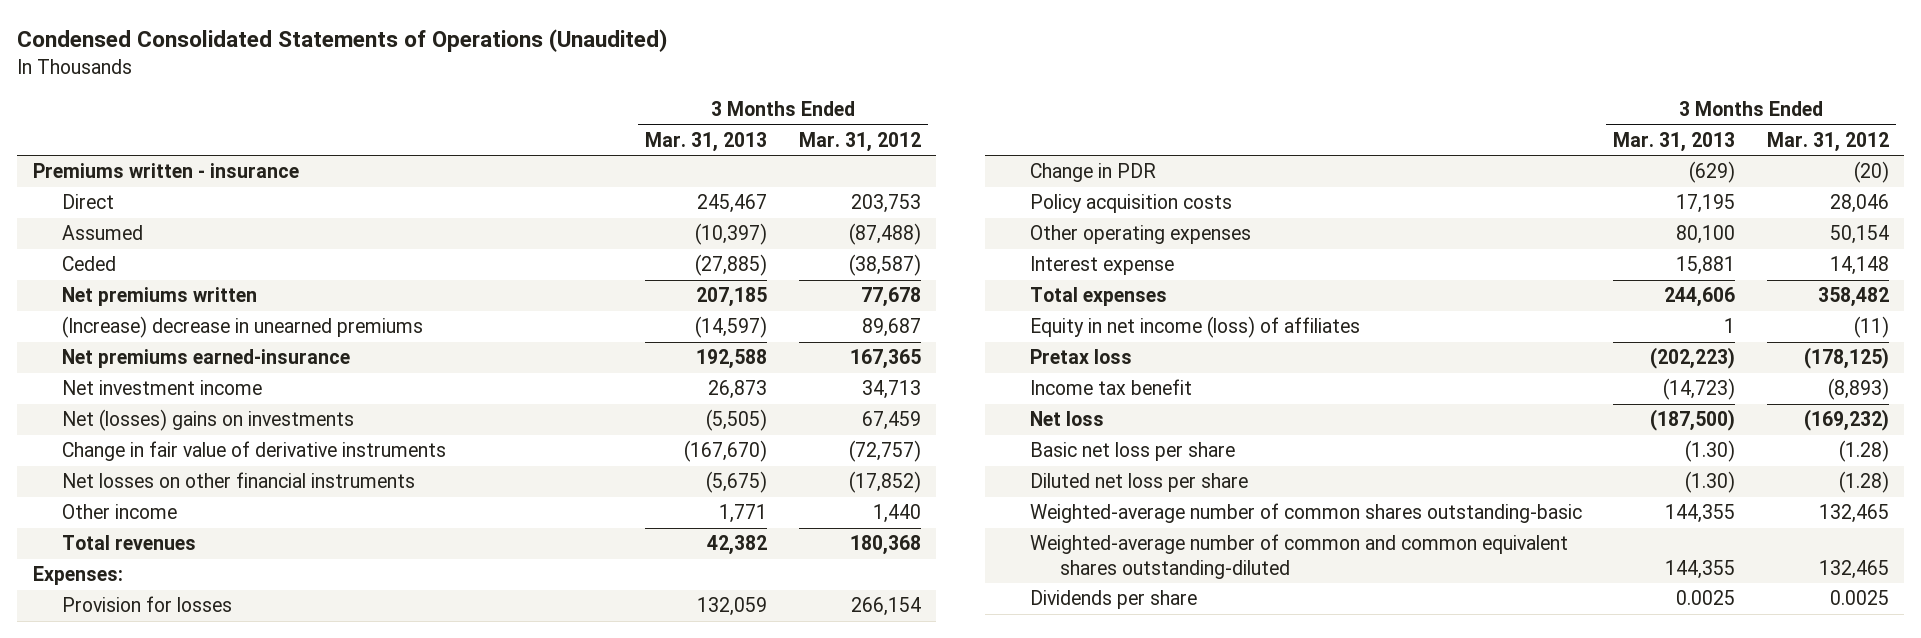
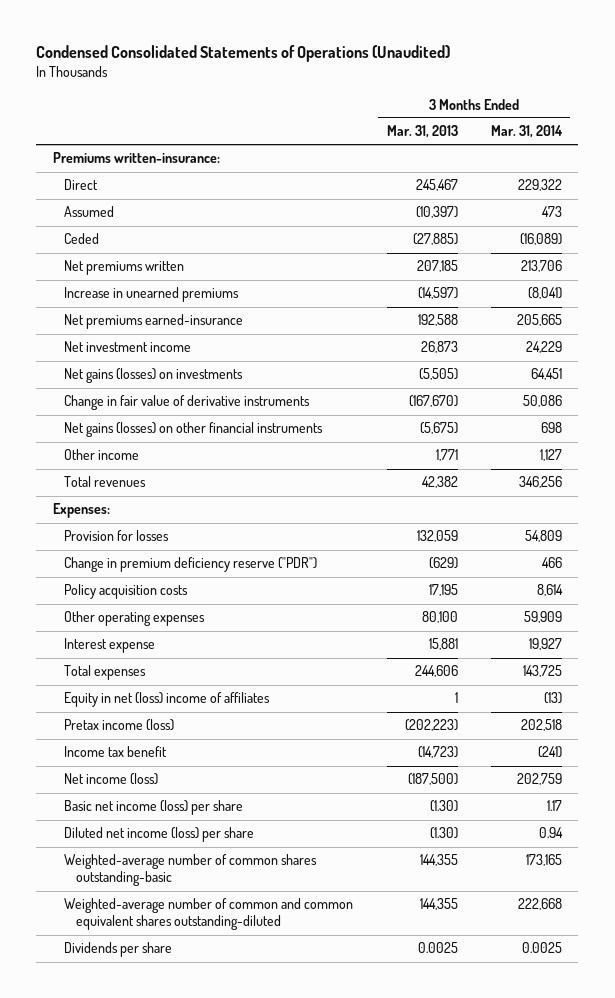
[798,131,921,152] Mar. 31, 2012 -> none
none -> [490,125,563,139] Mar. 31, 2014
[32,163,299,179] Premiums written - insurance -> [52,152,220,164] Premiums written-insurance:
[62,316,424,339] (Increase) decrease in unearned premiums -> [64,287,240,303] Increase in unearned premiums
[62,409,355,432] Net (losses) gains on investments -> [64,368,244,384] Net gains (losses) on investments
[62,472,416,489] Net losses on other financial instruments -> [64,422,324,438] Net gains (losses) on other financial instruments
[1030,163,1157,183] Change in PDR -> [64,557,318,573] Change in premium deficiency reserve ("PDR")
[1030,316,1361,339] Equity in net income (loss) of affiliates -> [64,692,271,708] Equity in net (loss) income of affiliates
[1030,349,1133,365] Pretax loss -> [64,719,175,732] Pretax income (loss)
[1030,411,1105,427] Net loss -> [64,773,159,786] Net income (loss)
[1030,442,1236,462] Basic net loss per share -> [64,800,244,816] Basic net income (loss) per share
[1030,473,1249,493] Diluted net loss per share -> [64,827,255,843] Diluted net income (loss) per share

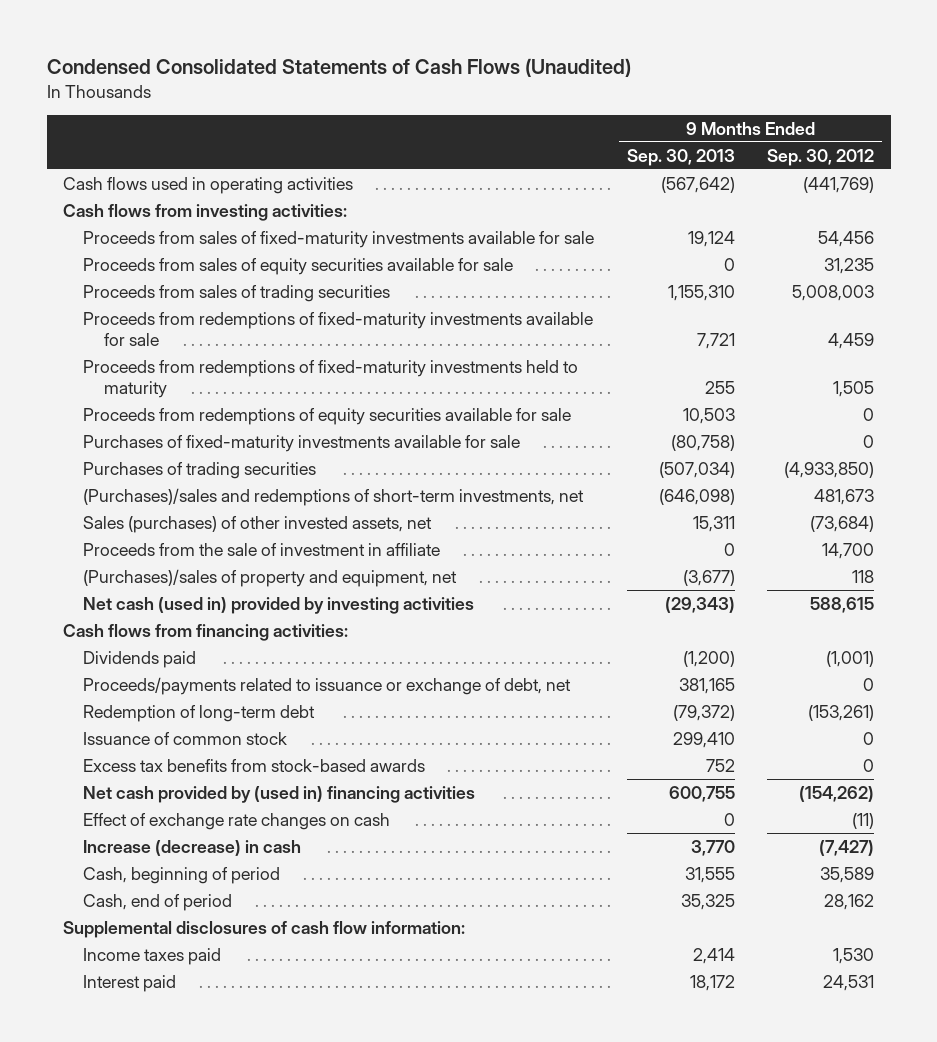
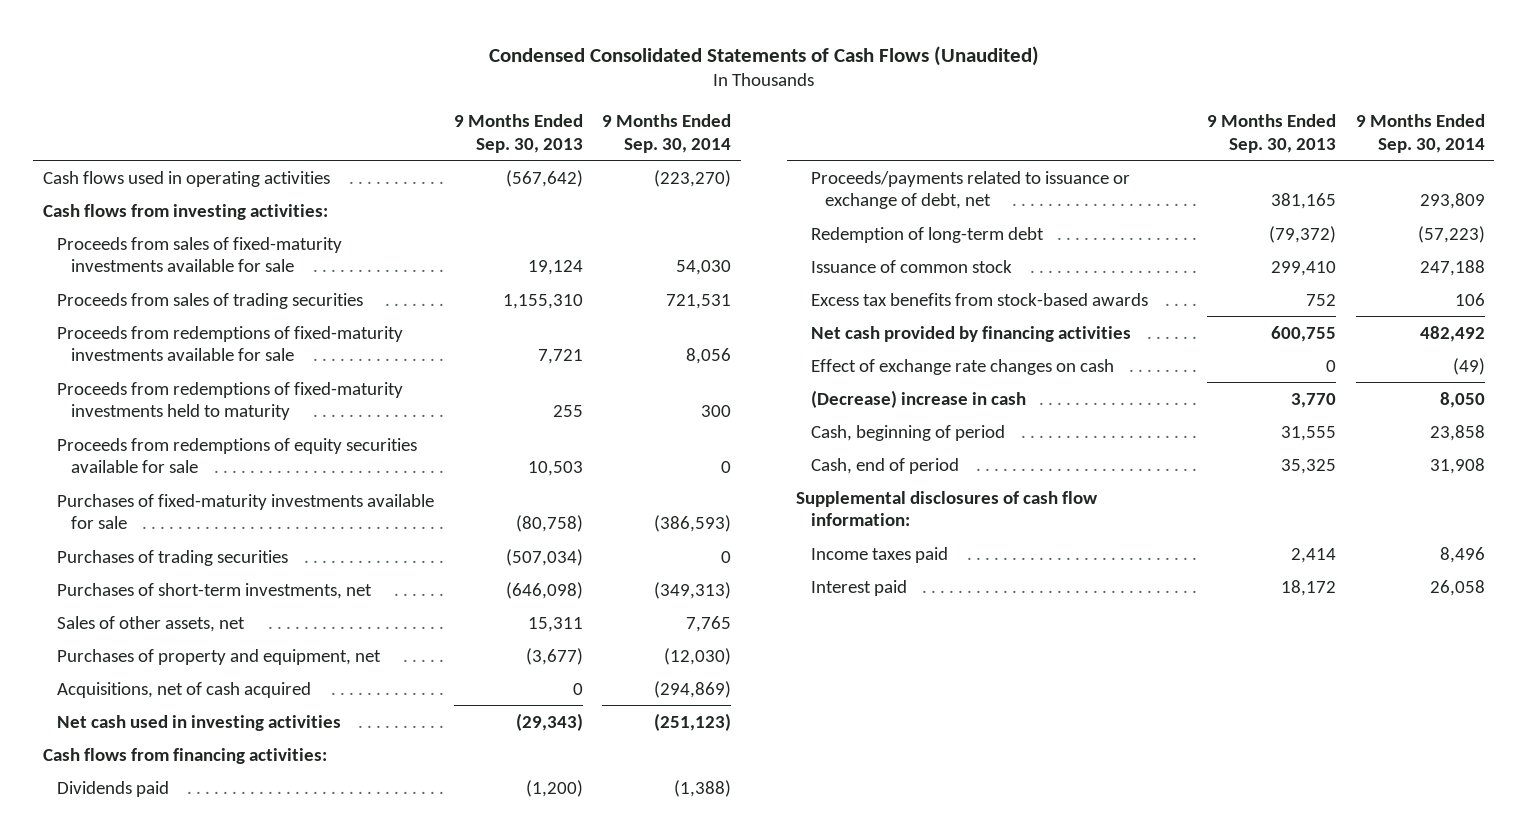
[767,148,875,166] Sep. 30, 2012 -> none
none -> [602,114,732,153] 9 Months Ended Sep. 30, 2014
[83,257,514,275] Proceeds from sales of equity securities available for sale -> none
[83,542,441,556] Proceeds from the sale of investment in affiliate -> none
[83,487,585,506] (Purchases)/sales and redemptions of short-term investments, net -> [57,582,373,599] Purchases of short-term investments, net
[83,515,433,533] Sales (purchases) of other invested assets, net -> [57,615,246,632] Sales of other assets, net
[83,568,458,587] (Purchases)/sales of property and equipment, net -> [57,648,382,665] Purchases of property and equipment, net
none -> [57,681,312,698] Acquisitions, net of cash acquired
[83,596,475,614] Net cash (used in) provided by investing activities -> [57,714,342,731] Net cash used in investing activities
[83,785,476,803] Net cash provided by (used in) financing activities -> [810,325,1131,342] Net cash provided by financing activities
[83,839,302,856] Increase (decrease) in cash -> [810,389,1026,408] (Decrease) increase in cash

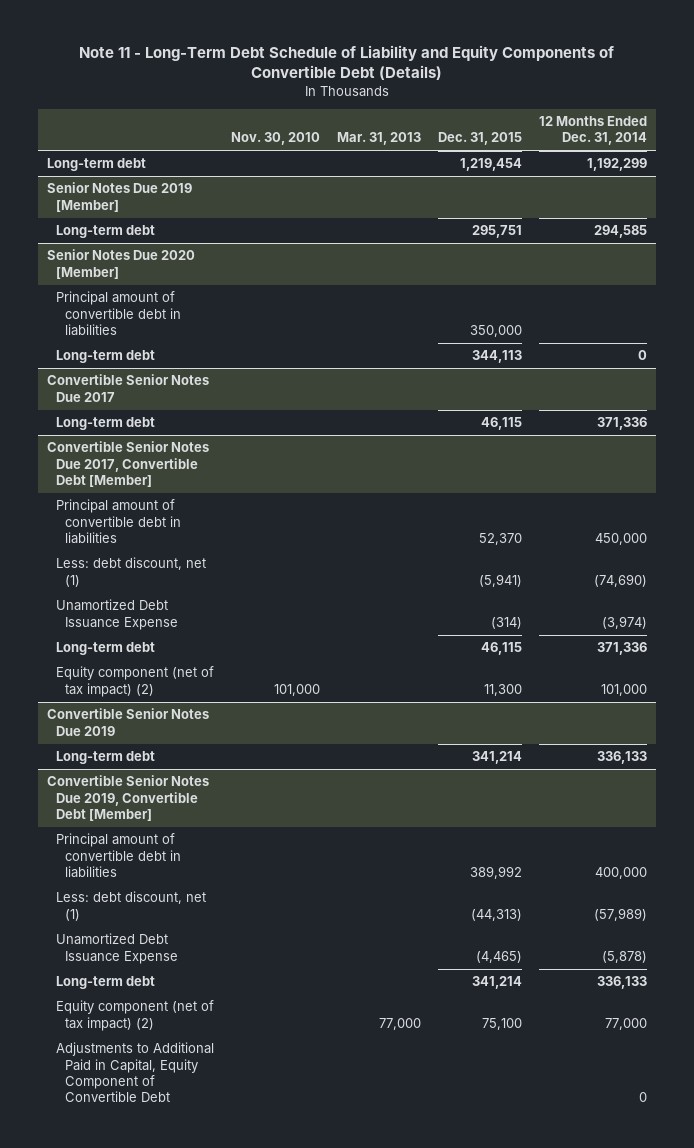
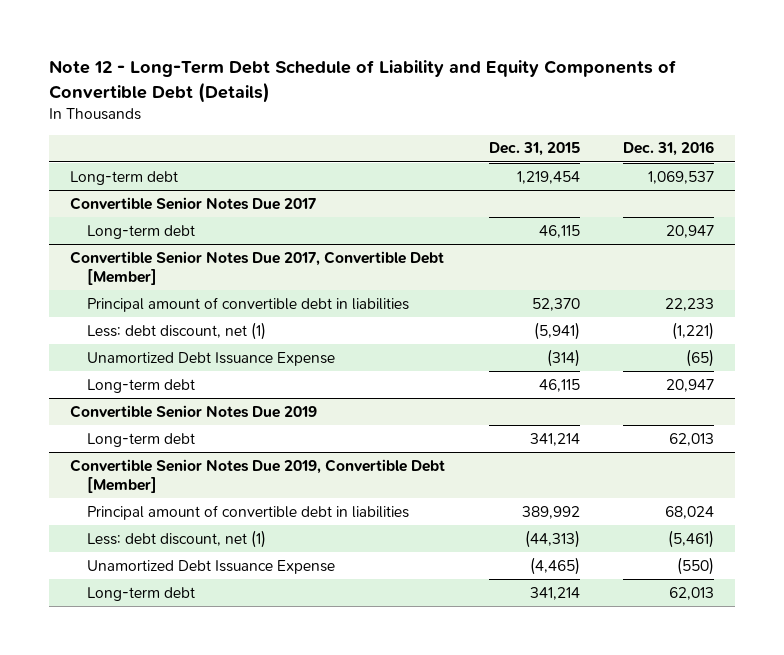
[78,45,614,81] Note 11 - Long-Term Debt Schedule of Liability and Equity Components of Convertible Debt (Details) -> [48,60,676,103] Note 12 - Long-Term Debt Schedule of Liability and Equity Components of Convertible Debt (Details)
[230,132,320,146] Nov. 30, 2010 -> none
[336,132,421,146] Mar. 31, 2013 -> none
[539,116,648,146] 12 Months Ended Dec. 31, 2014 -> none
none -> [622,141,714,157] Dec. 31, 2016
[46,182,192,212] Senior Notes Due 2019 [Member] -> none
[55,225,155,239] Long-term debt -> none
[46,249,195,279] Senior Notes Due 2020 [Member] -> none
[55,291,181,336] Principal amount of convertible debt in liabilities -> none
[55,350,155,364] Long-term debt -> none
[55,666,214,697] Equity component (net of tax impact) (2) -> none
[55,1000,214,1031] Equity component (net of tax impact) (2) -> none
[55,1042,214,1103] Adjustments to Additional Paid in Capital, Equity Component of Convertible Debt -> none

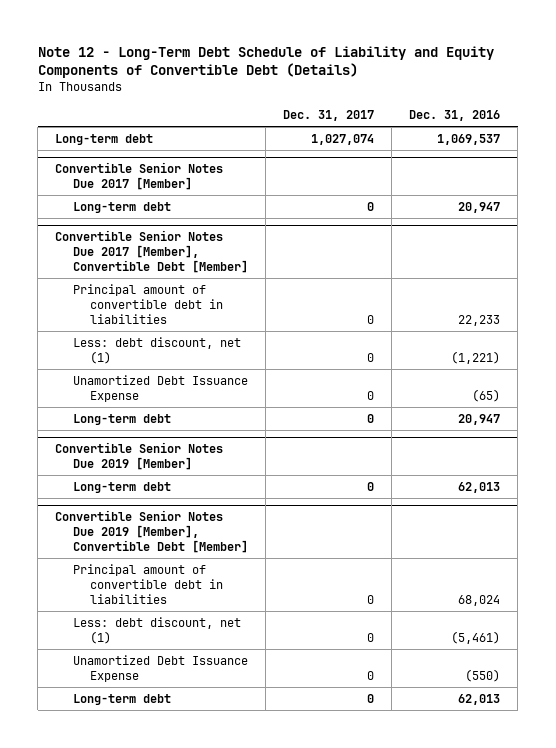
[488,142,580,157] Dec. 31, 2015 -> none
none -> [283,110,375,122] Dec. 31, 2017
[70,196,317,210] Convertible Senior Notes Due 2017 -> [55,162,224,191] Convertible Senior Notes Due 2017 [Member]
[70,250,445,285] Convertible Senior Notes Due 2017, Convertible Debt [Member] -> [55,230,248,274] Convertible Senior Notes Due 2017 [Member], Convertible Debt [Member]
[70,404,318,418] Convertible Senior Notes Due 2019 -> [55,442,224,471] Convertible Senior Notes Due 2019 [Member]
[70,458,446,493] Convertible Senior Notes Due 2019, Convertible Debt [Member] -> [55,510,248,554] Convertible Senior Notes Due 2019 [Member], Convertible Debt [Member]

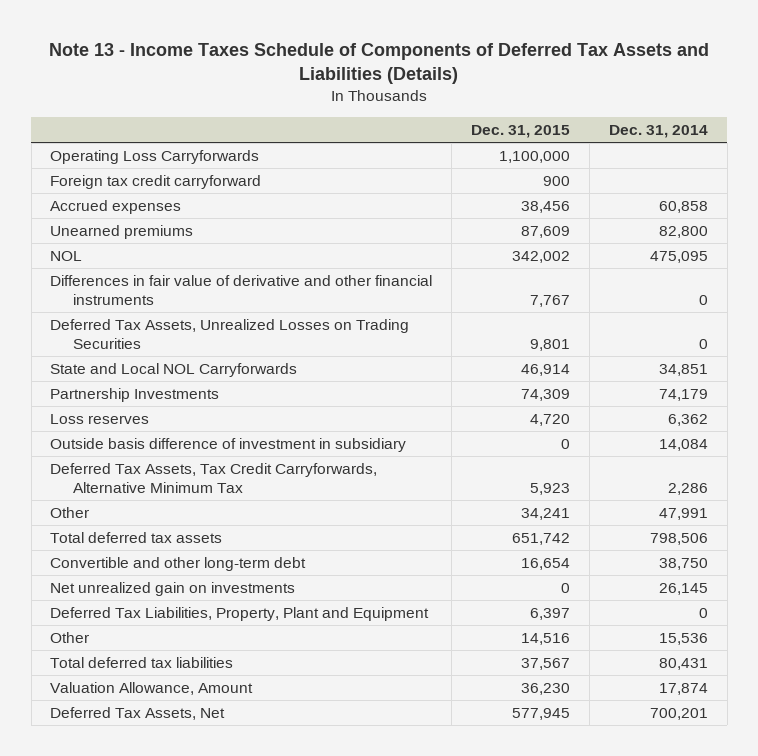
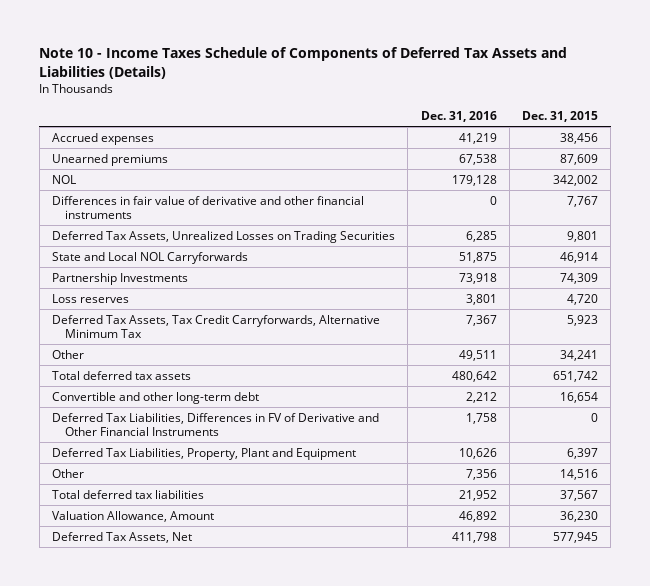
[49,42,710,85] Note 13 - Income Taxes Schedule of Components of Deferred Tax Assets and Liabilities (Details) -> [39,47,568,79] Note 10 - Income Taxes Schedule of Components of Deferred Tax Assets and Liabilities (Details)
[608,125,708,139] Dec. 31, 2014 -> none
none -> [420,111,497,123] Dec. 31, 2016
[50,149,260,164] Operating Loss Carryforwards -> none
[50,174,262,189] Foreign tax credit carryforward -> none
[50,437,407,452] Outside basis difference of investment in subsidiary -> none
[50,581,296,596] Net unrealized gain on investments -> none
none -> [51,412,379,437] Deferred Tax Liabilities, Differences in FV of Derivative and Other Financial Instruments

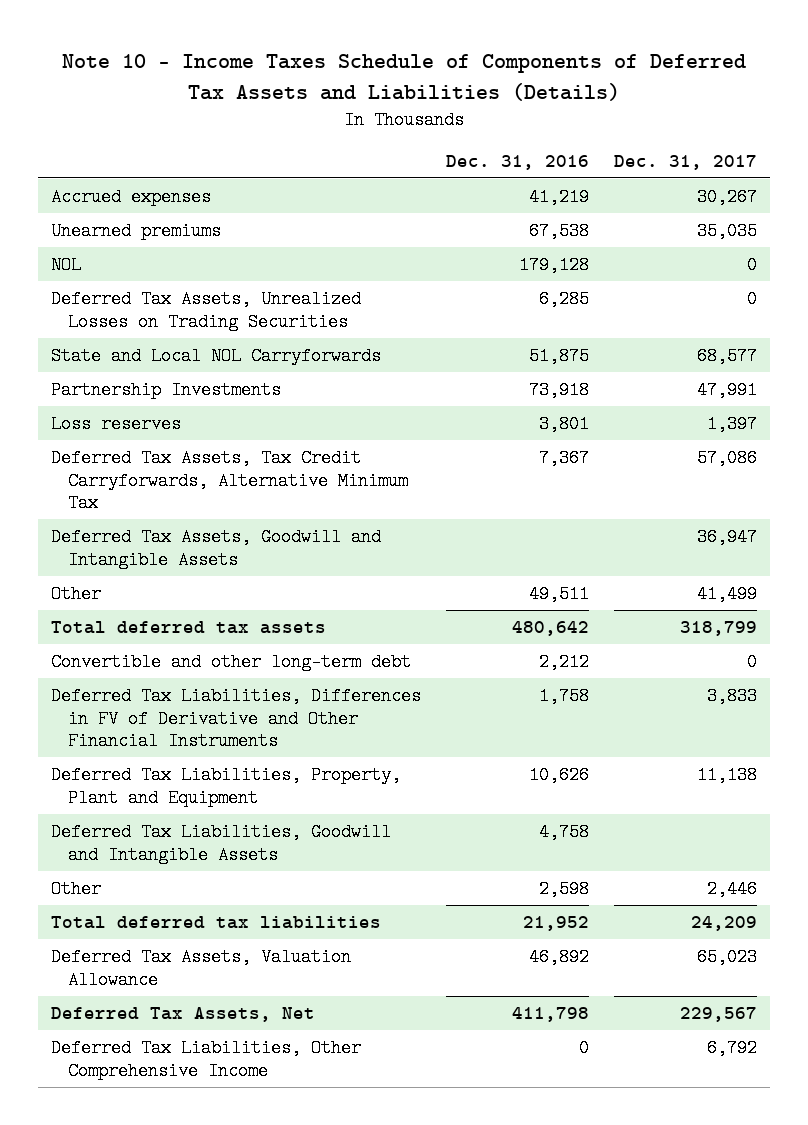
[522,111,599,123] Dec. 31, 2015 -> none
none -> [613,154,757,170] Dec. 31, 2017
[51,195,364,220] Differences in fair value of derivative and other financial instruments -> none
none -> [50,527,381,569] Deferred Tax Assets, Goodwill and Intangible Assets
none -> [50,822,391,864] Deferred Tax Liabilities, Goodwill and Intangible Assets
[465,468,497,480] 7,356 -> [538,879,589,898] 2,598
[51,510,214,522] Valuation Allowance, Amount -> [50,947,351,989] Deferred Tax Assets, Valuation Allowance
none -> [50,1038,361,1080] Deferred Tax Liabilities, Other Comprehensive Income

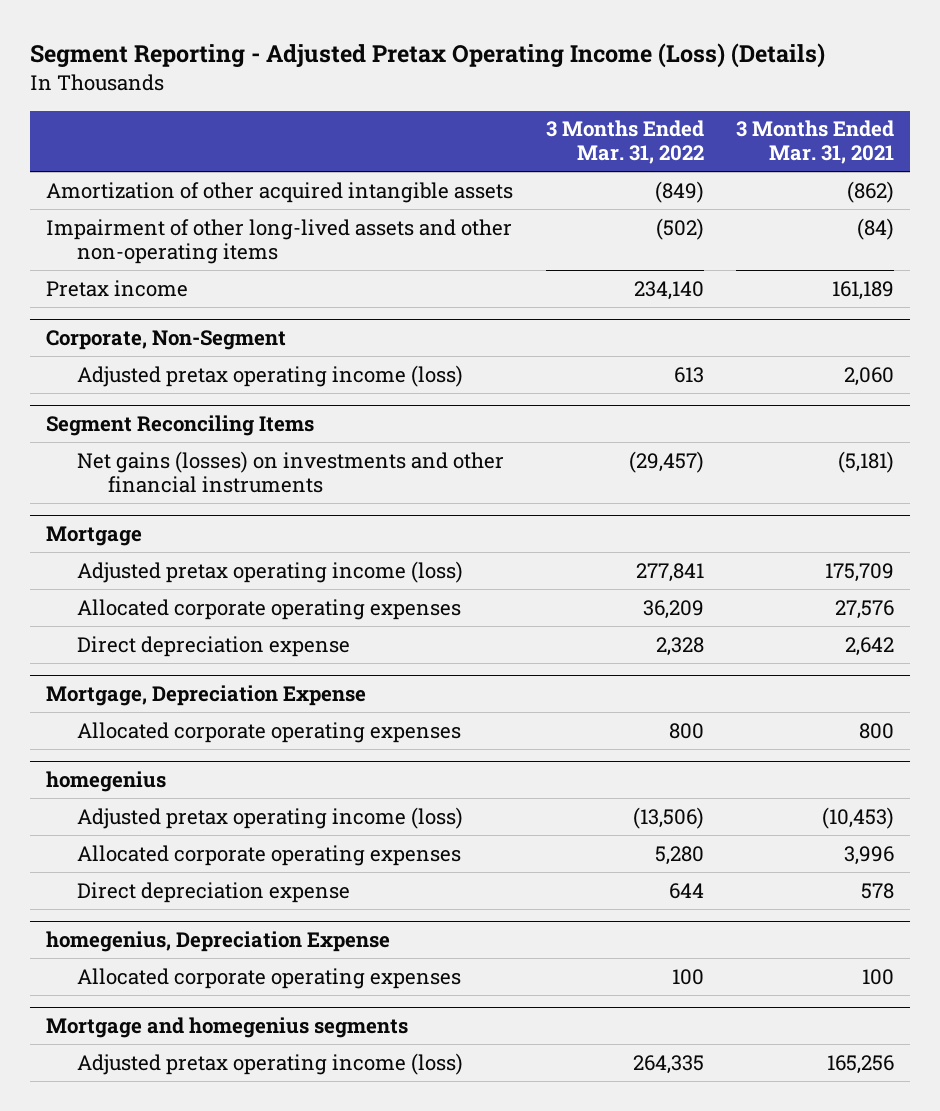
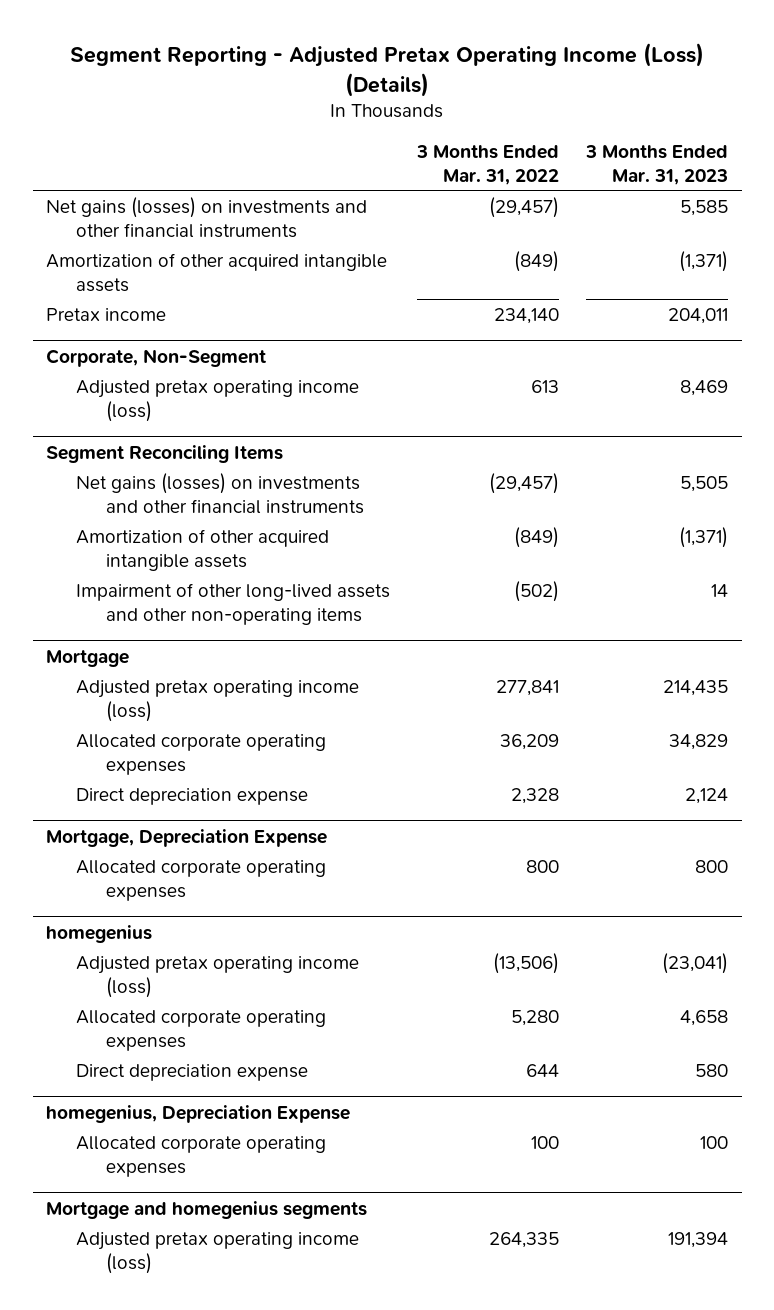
[735,120,894,165] 3 Months Ended Mar. 31, 2021 -> none
none -> [585,144,729,185] 3 Months Ended Mar. 31, 2023
none -> [46,196,368,238] Net gains (losses) on investments and other financial instruments
[46,218,513,264] Impairment of other long-lived assets and other non-operating items -> none
none -> [75,528,329,571] Amortization of other acquired intangible assets
none -> [75,582,390,625] Impairment of other long-lived assets and other non-operating items

